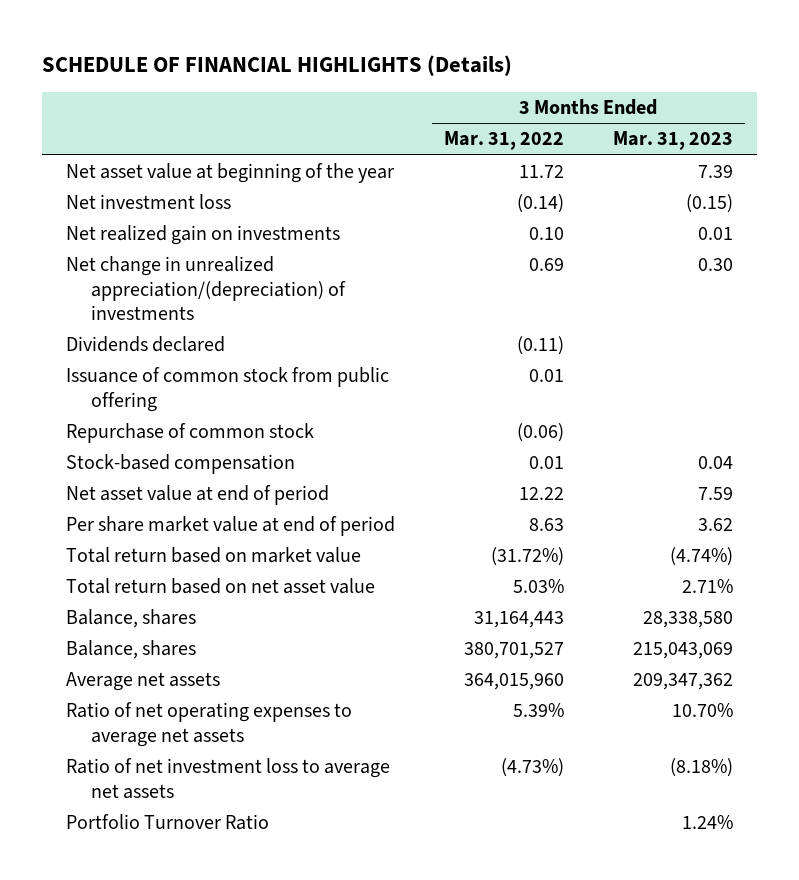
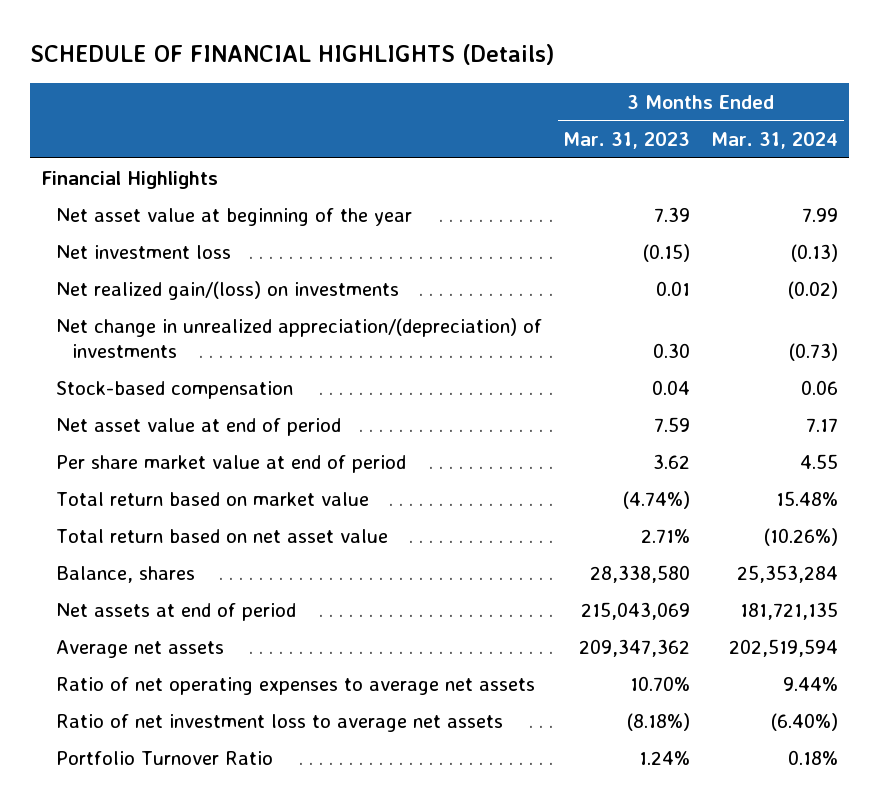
[444,131,565,151] Mar. 31, 2022 -> none
none -> [711,131,839,149] Mar. 31, 2024
none -> [40,170,218,189] Financial Highlights
[66,225,341,246] Net realized gain on investments -> [56,280,400,300] Net realized gain/(loss) on investments
[66,336,226,353] Dividends declared -> none
[66,367,390,412] Issuance of common stock from public offering -> none
[66,423,315,444] Repurchase of common stock -> none
[66,640,197,660] Balance, shares -> [56,602,297,621] Net assets at end of period

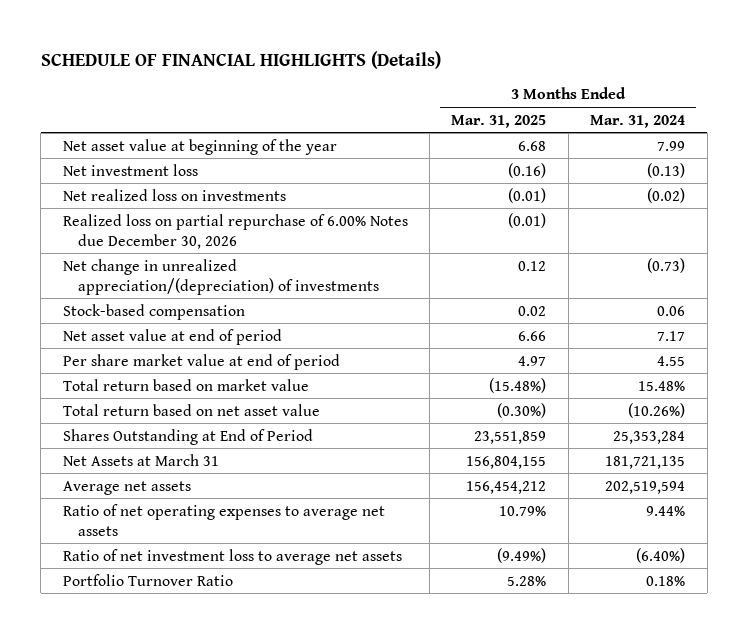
[563,131,691,149] Mar. 31, 2023 -> none
none -> [451,114,547,128] Mar. 31, 2025
[40,170,218,189] Financial Highlights -> none
[56,280,400,300] Net realized gain/(loss) on investments -> [62,188,286,201] Net realized loss on investments
none -> [62,213,408,249] Realized loss on partial repurchase of 6.00% Notes due December 30, 2026
[56,565,196,583] Balance, shares -> [62,428,313,445] Shares Outstanding at End of Period
[56,602,297,621] Net assets at end of period -> [62,453,219,466] Net Assets at March 31

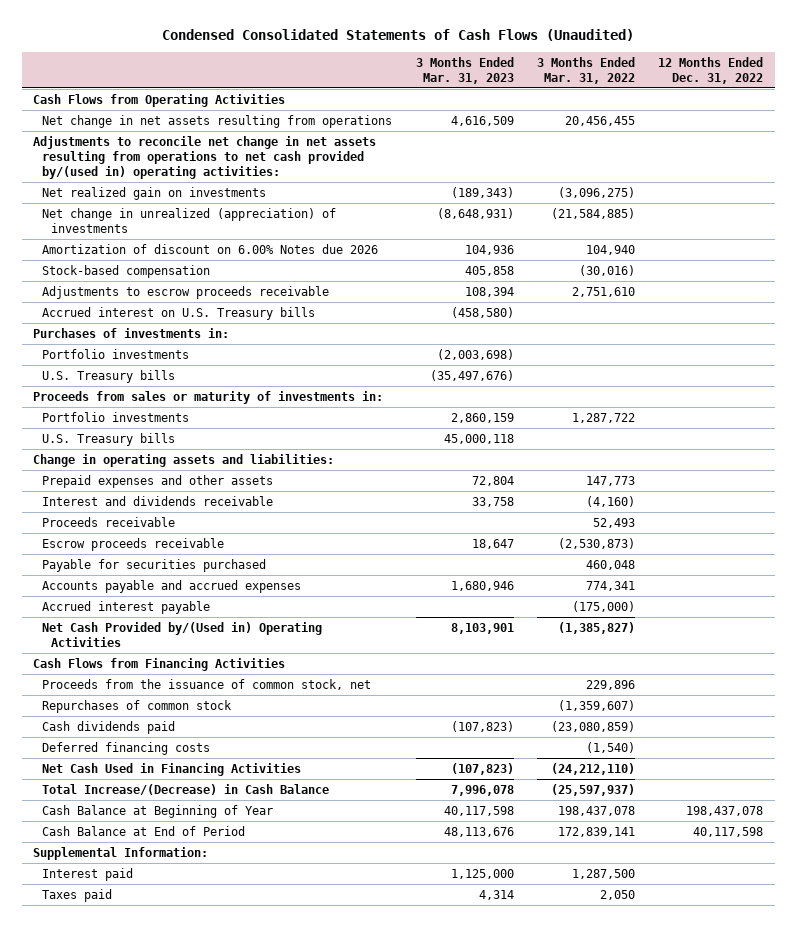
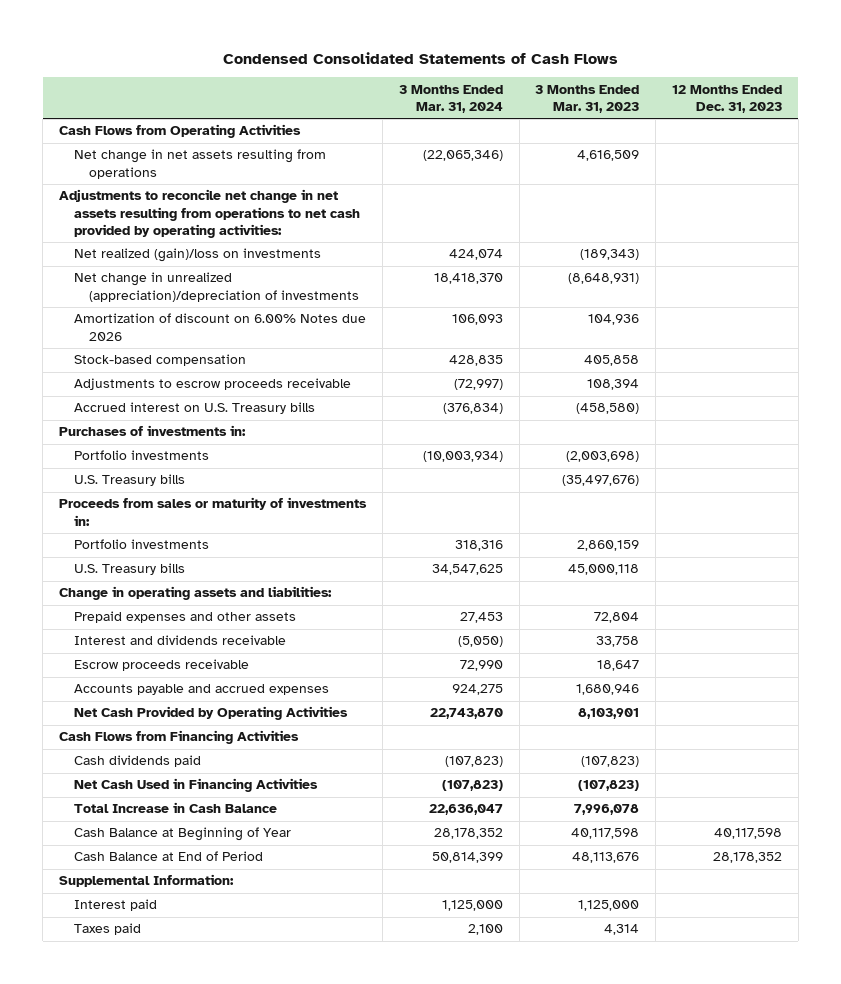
[162,28,635,41] Condensed Consolidated Statements of Cash Flows (Unaudited) -> [222,51,618,64] Condensed Consolidated Statements of Cash Flows
[536,56,635,84] 3 Months Ended Mar. 31, 2022 -> none
[658,56,764,84] 12 Months Ended Dec. 31, 2022 -> none
none -> [398,84,503,113] 3 Months Ended Mar. 31, 2024
none -> [671,84,782,113] 12 Months Ended Dec. 31, 2023
[33,135,377,180] Adjustments to reconcile net change in net assets resulting from operations to net cash provided by/(used in) operating activities: -> [59,189,361,238] Adjustments to reconcile net change in net assets resulting from operations to net cash provided by operating activities:
[42,186,267,200] Net realized gain on investments -> [74,248,322,263] Net realized (gain)/loss on investments
[42,207,337,233] Net change in unrealized (appreciation) of investments -> [74,272,360,302] Net change in unrealized (appreciation)/depreciation of investments
[42,516,176,527] Proceeds receivable -> none
[42,558,267,572] Payable for securities purchased -> none
[42,600,211,614] Accrued interest payable -> none
[42,621,323,647] Net Cash Provided by/(Used in) Operating Activities -> [74,706,349,721] Net Cash Provided by Operating Activities
[42,678,372,690] Proceeds from the issuance of common stock, net -> none
[42,699,233,713] Repurchases of common stock -> none
[42,741,211,755] Deferred financing costs -> none
[42,783,330,795] Total Increase/(Decrease) in Cash Balance -> [74,802,278,814] Total Increase in Cash Balance

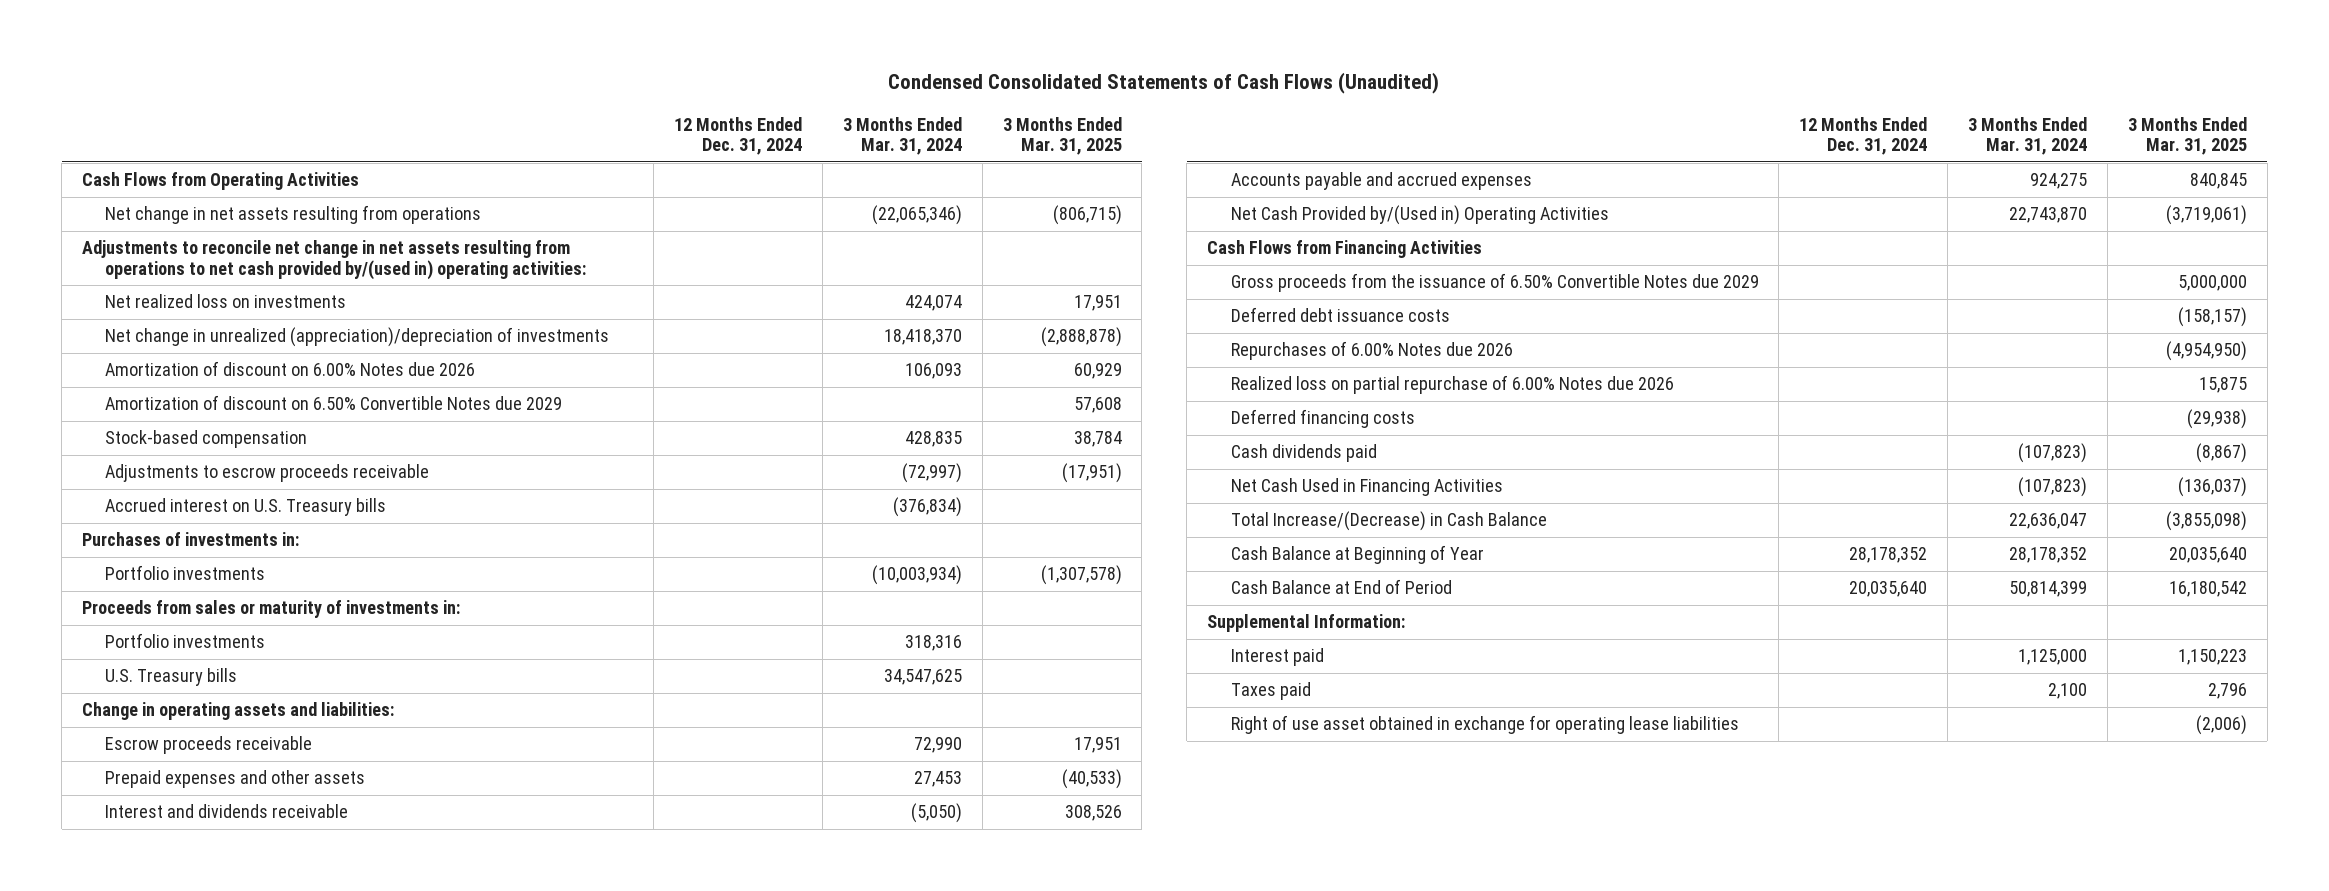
[222,51,618,64] Condensed Consolidated Statements of Cash Flows -> [888,72,1440,95] Condensed Consolidated Statements of Cash Flows (Unaudited)
[535,84,640,113] 3 Months Ended Mar. 31, 2023 -> none
[671,84,782,113] 12 Months Ended Dec. 31, 2023 -> none
none -> [673,116,802,156] 12 Months Ended Dec. 31, 2024
none -> [1002,116,1122,156] 3 Months Ended Mar. 31, 2025
[59,189,361,238] Adjustments to reconcile net change in net assets resulting from operations to net cash provided by operating activities: -> [81,240,587,281] Adjustments to reconcile net change in net assets resulting from operations to net cash provided by/(used in) operating activities:
[74,248,322,263] Net realized (gain)/loss on investments -> [105,294,347,309] Net realized loss on investments
none -> [105,395,563,411] Amortization of discount on 6.50% Convertible Notes due 2029
[74,474,186,487] U.S. Treasury bills -> none
[74,659,250,672] Escrow proceeds receivable -> [105,736,313,755] Escrow proceeds receivable
[74,706,349,721] Net Cash Provided by Operating Activities -> [1230,205,1609,226] Net Cash Provided by/(Used in) Operating Activities
none -> [1230,273,1759,293] Gross proceeds from the issuance of 6.50% Convertible Notes due 2029
none -> [1230,307,1450,323] Deferred debt issuance costs
none -> [1230,341,1513,361] Repurchases of 6.00% Notes due 2026
none -> [1230,375,1674,395] Realized loss on partial repurchase of 6.00% Notes due 2026
none -> [1230,409,1415,429] Deferred financing costs
[74,802,278,814] Total Increase in Cash Balance -> [1230,511,1547,532] Total Increase/(Decrease) in Cash Balance
none -> [1230,715,1739,735] Right of use asset obtained in exchange for operating lease liabilities

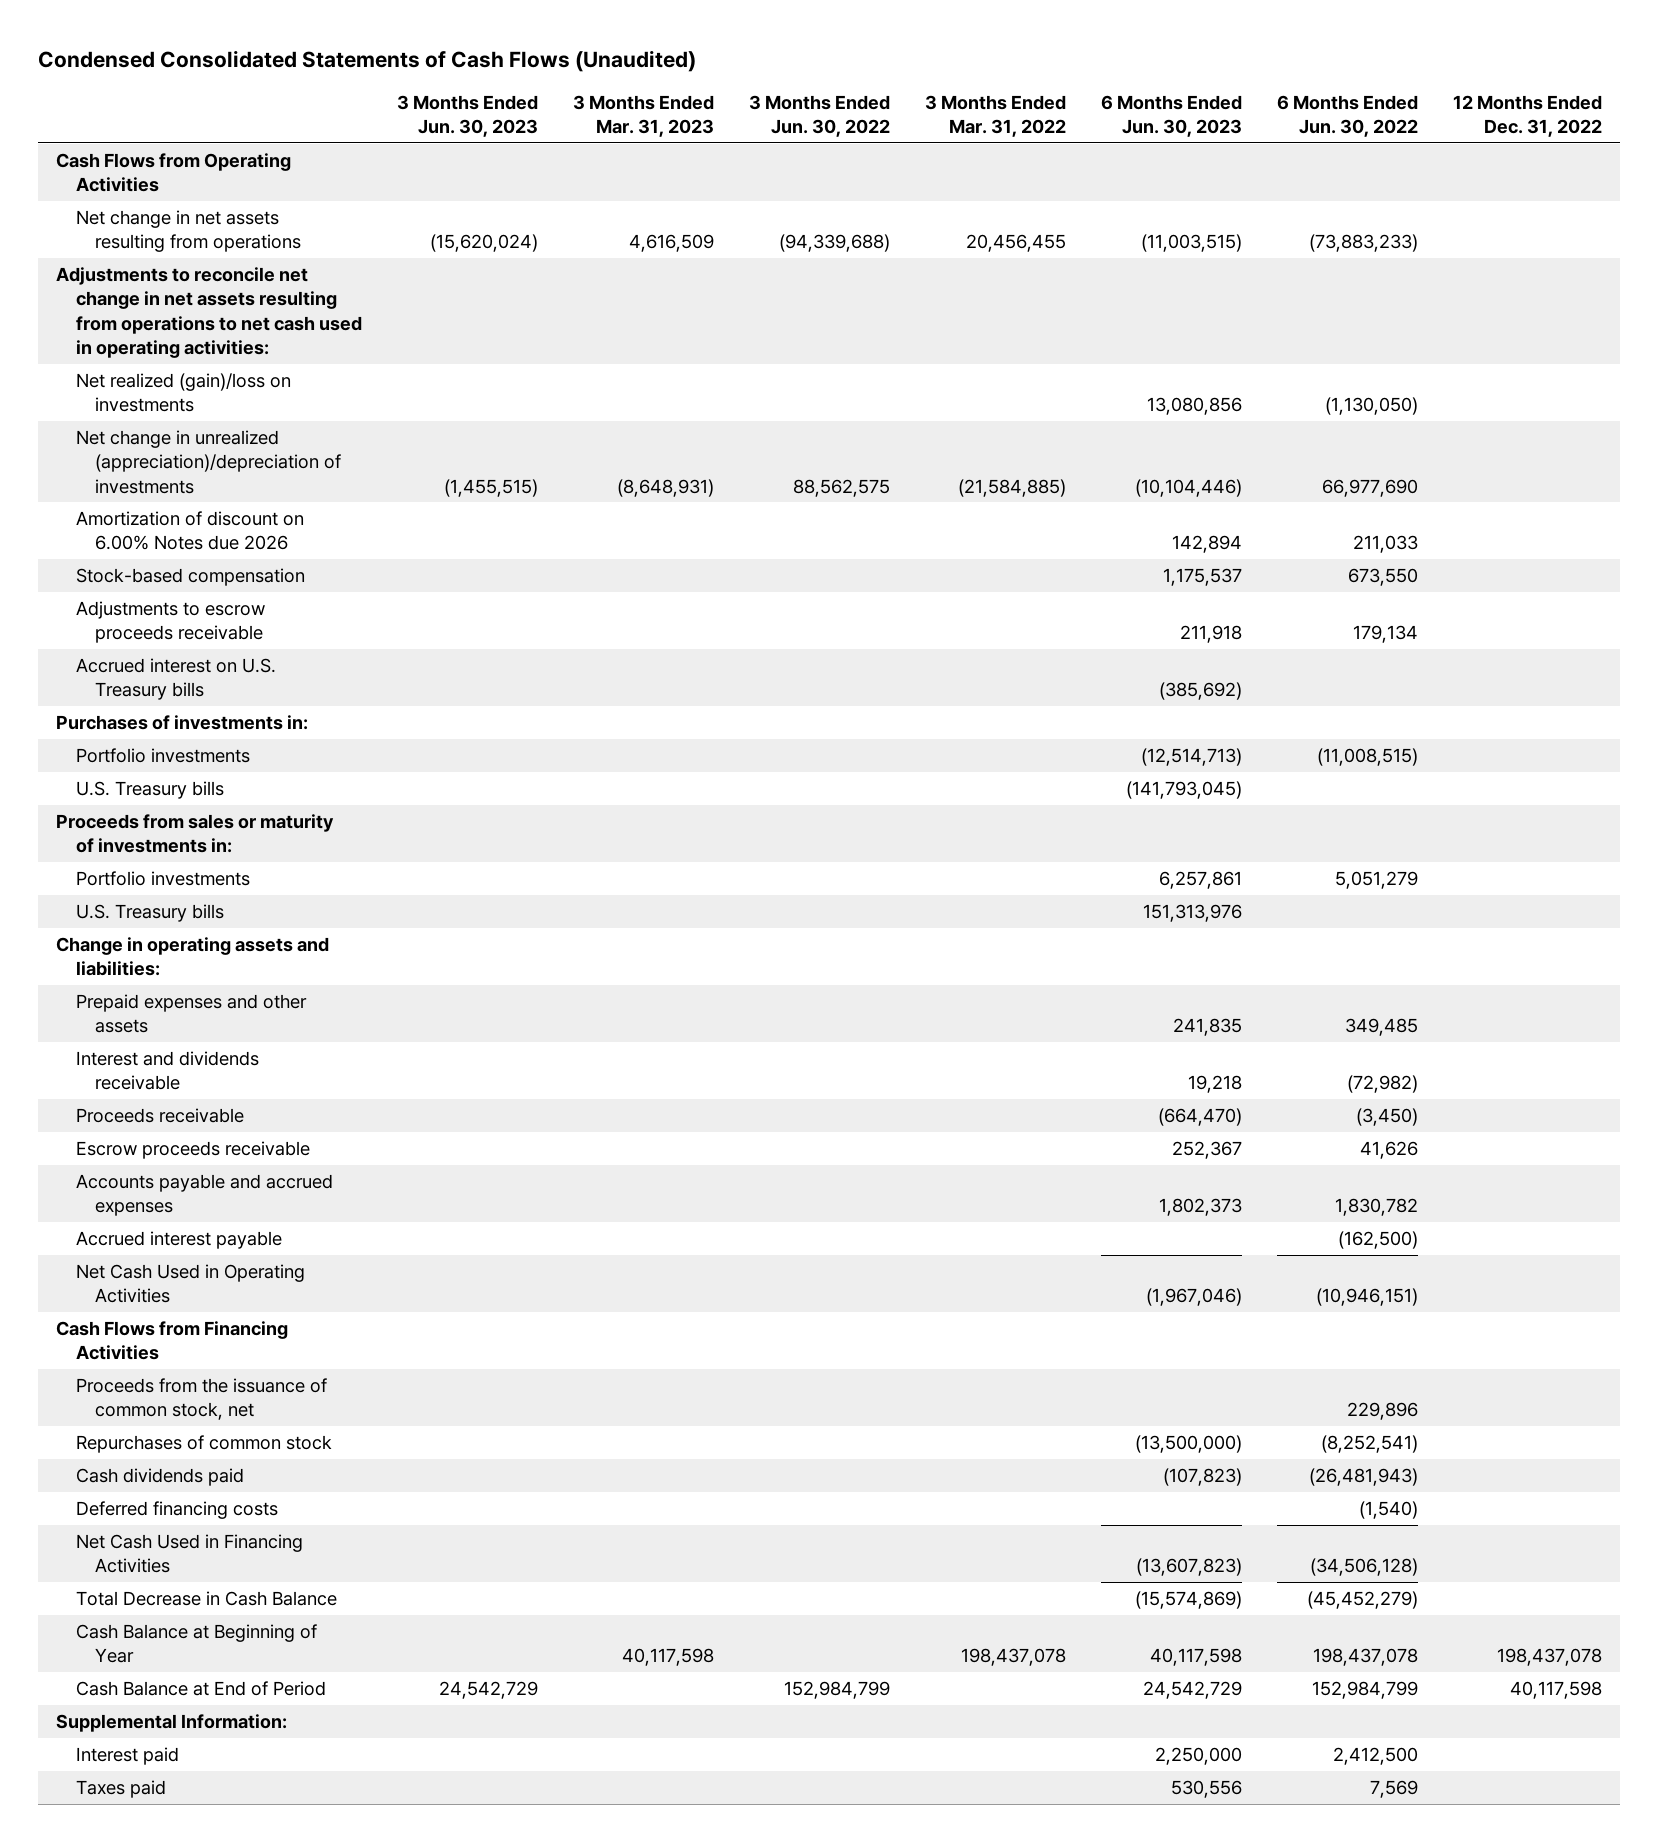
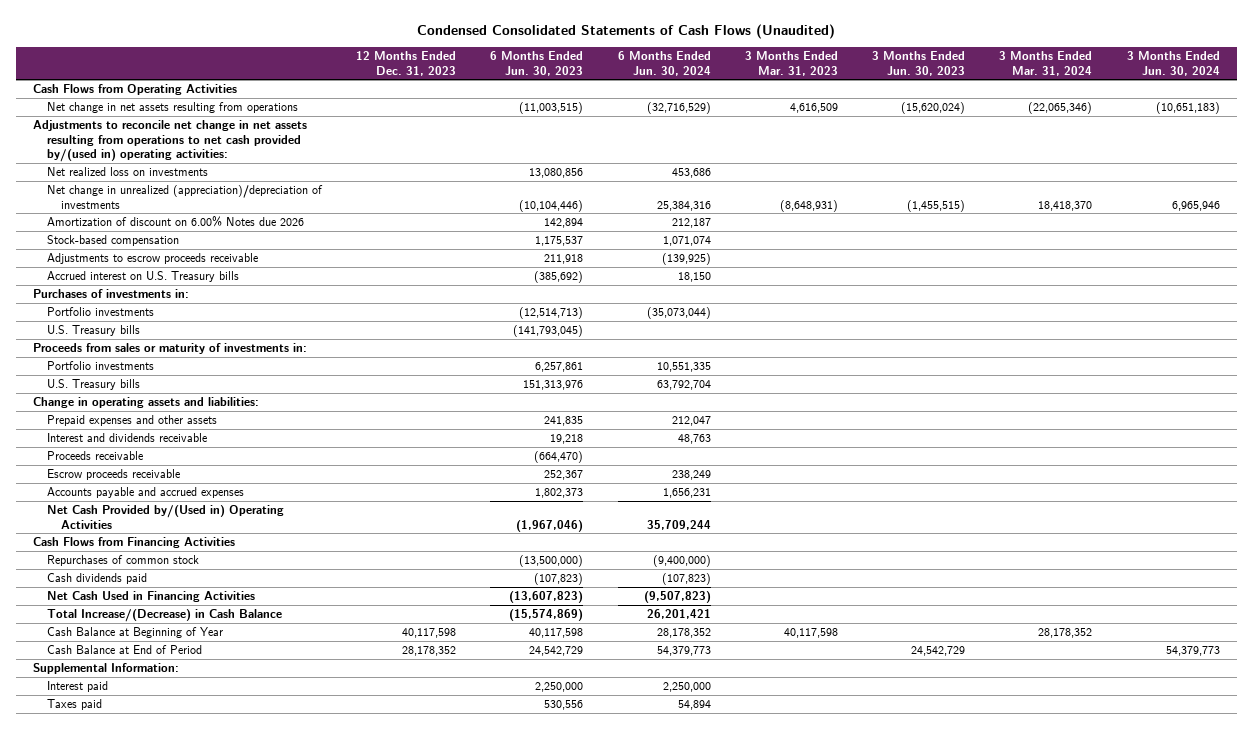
[748,94,890,138] 3 Months Ended Jun. 30, 2022 -> none
[924,94,1066,138] 3 Months Ended Mar. 31, 2022 -> none
[1277,94,1419,138] 6 Months Ended Jun. 30, 2022 -> none
[1453,94,1603,138] 12 Months Ended Dec. 31, 2022 -> none
none -> [356,51,457,76] 12 Months Ended Dec. 31, 2023
none -> [617,51,711,76] 6 Months Ended Jun. 30, 2024
none -> [999,51,1093,76] 3 Months Ended Mar. 31, 2024
none -> [1126,51,1220,76] 3 Months Ended Jun. 30, 2024
[55,266,362,358] Adjustments to reconcile net change in net assets resulting from operations to net cash used in operating activities: -> [32,120,307,162] Adjustments to reconcile net change in net assets resulting from operations to net cash provided by/(used in) operating activities:
[75,372,291,413] Net realized (gain)/loss on investments -> [46,167,208,177] Net realized loss on investments
[75,1230,282,1249] Accrued interest payable -> none
[75,1263,305,1304] Net Cash Used in Operating Activities -> [46,505,284,529] Net Cash Provided by/(Used in) Operating Activities
[75,1377,327,1421] Proceeds from the issuance of common stock, net -> none
[75,1500,278,1519] Deferred financing costs -> none
[75,1590,337,1606] Total Decrease in Cash Balance -> [46,609,282,623] Total Increase/(Decrease) in Cash Balance

